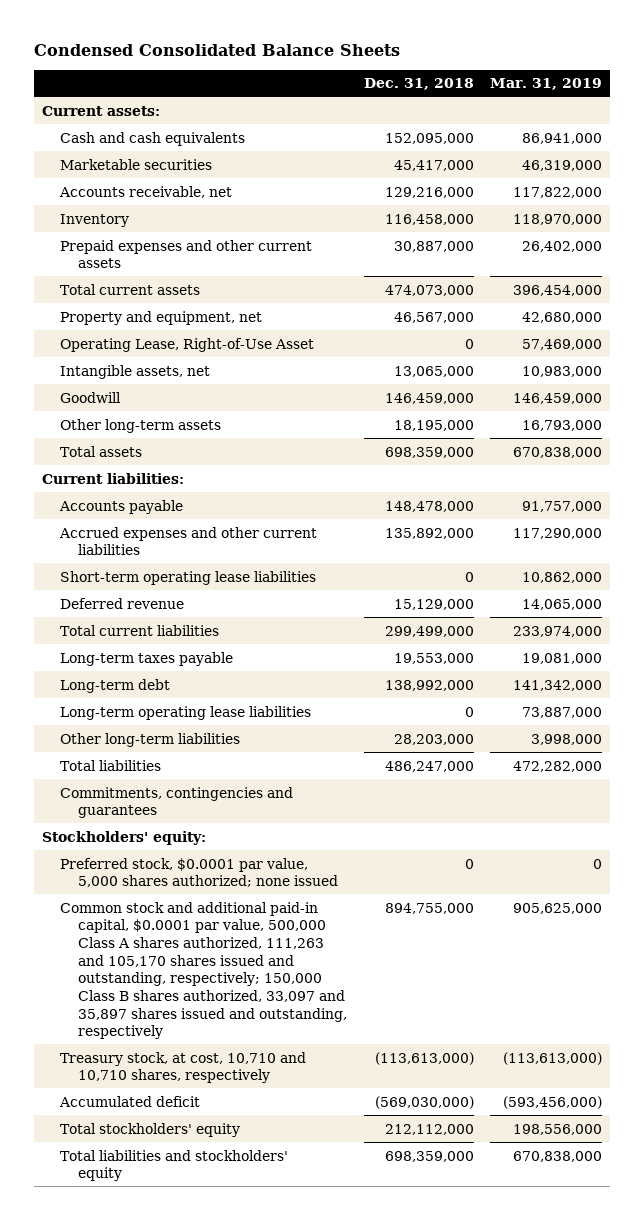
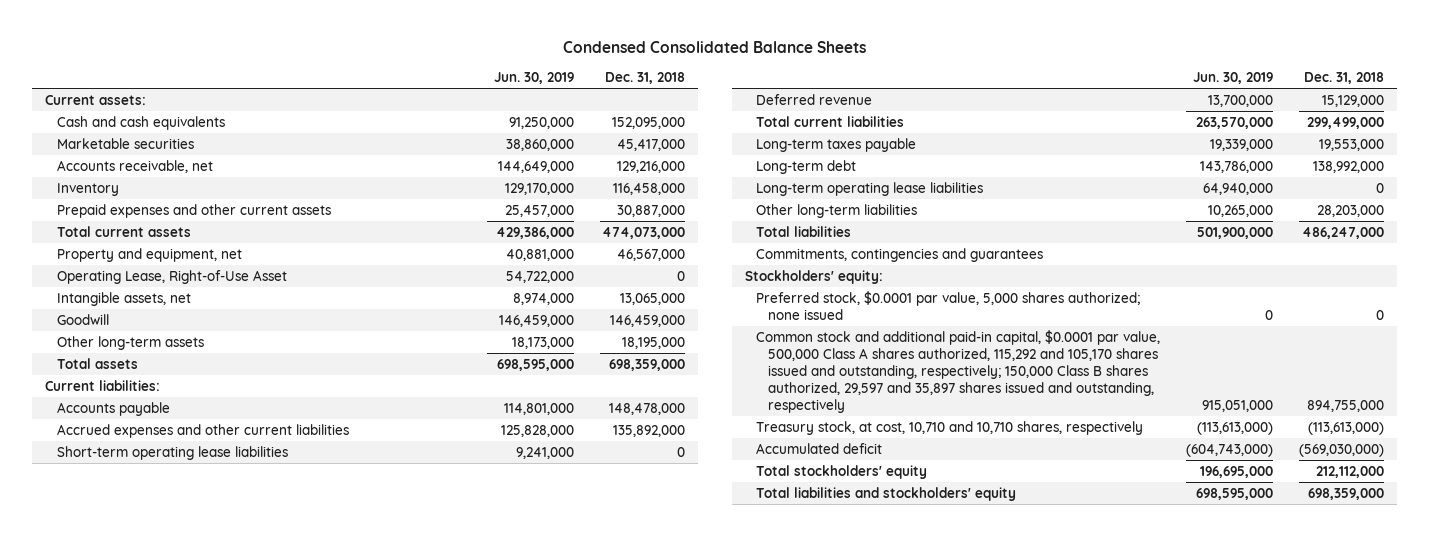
[489,78,602,91] Mar. 31, 2019 -> none
none -> [493,72,574,85] Jun. 30, 2019
[60,901,348,1040] Common stock and additional paid-in capital, $0.0001 par value, 500,000 Class A shares authorized, 111,263 and 105,170 shares issued and outstanding, respectively; 150,000 Class B shares authorized, 33,097 and 35,897 shares issued and outstanding, respectively -> [756,329,1161,413] Common stock and additional paid-in capital, $0.0001 par value, 500,000 Class A shares authorized, 115,292 and 105,170 shares issued and outstanding, respectively; 150,000 Class B shares authorized, 29,597 and 35,897 shares issued and outstanding, respectively

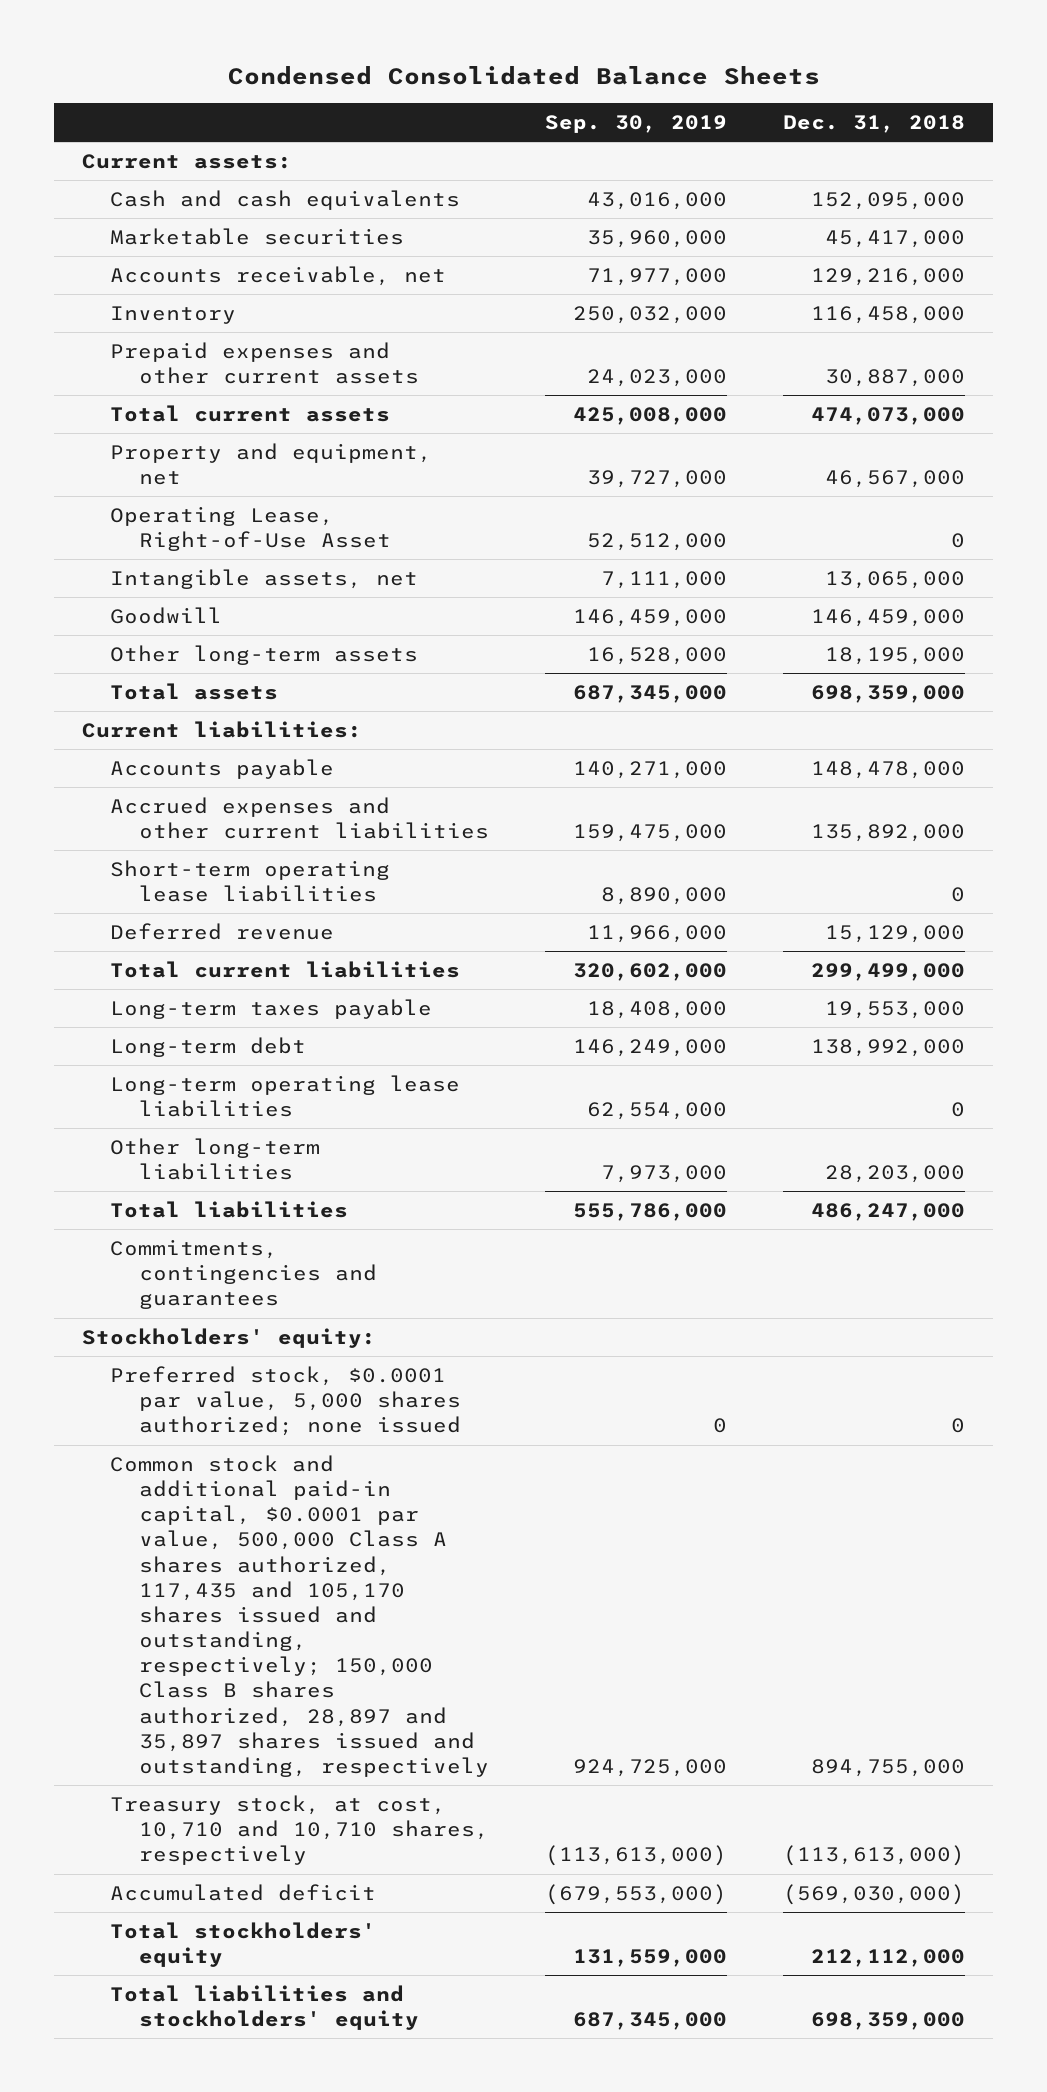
[493,72,574,85] Jun. 30, 2019 -> none
none -> [545,115,728,134] Sep. 30, 2019
[756,329,1161,413] Common stock and additional paid-in capital, $0.0001 par value, 500,000 Class A shares authorized, 115,292 and 105,170 shares issued and outstanding, respectively; 150,000 Class B shares authorized, 29,597 and 35,897 shares issued and outstanding, respectively -> [110,1454,490,1777] Common stock and additional paid-in capital, $0.0001 par value, 500,000 Class A shares authorized, 117,435 and 105,170 shares issued and outstanding, respectively; 150,000 Class B shares authorized, 28,897 and 35,897 shares issued and outstanding, respectively

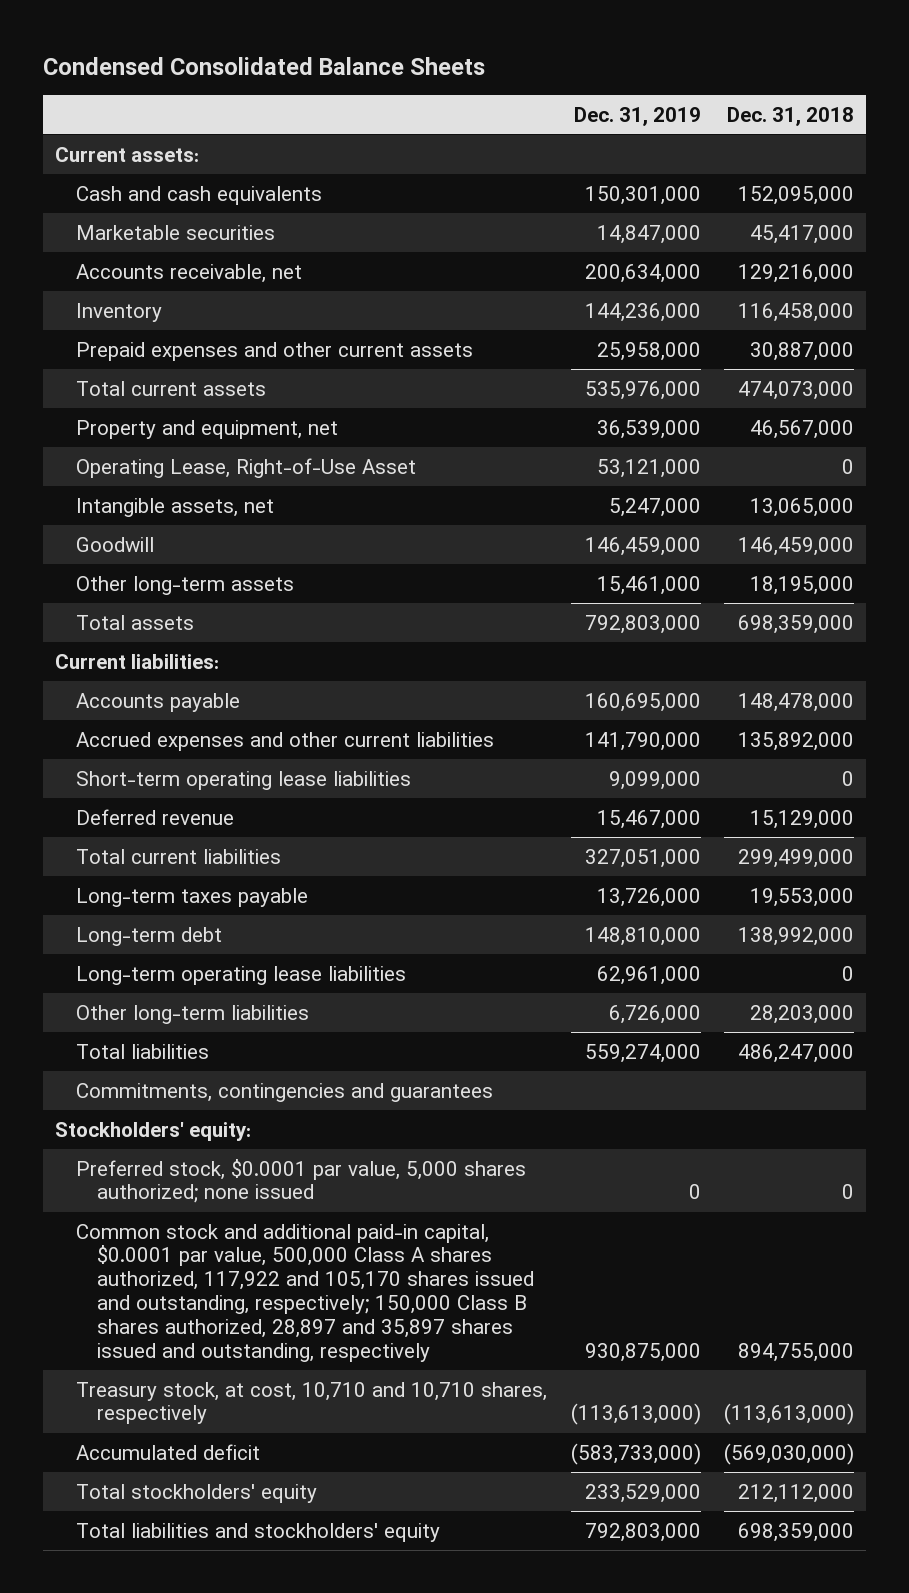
[545,115,728,134] Sep. 30, 2019 -> none
none -> [573,106,701,126] Dec. 31, 2019
[110,1454,490,1777] Common stock and additional paid-in capital, $0.0001 par value, 500,000 Class A shares authorized, 117,435 and 105,170 shares issued and outstanding, respectively; 150,000 Class B shares authorized, 28,897 and 35,897 shares issued and outstanding, respectively -> [76,1223,535,1362] Common stock and additional paid-in capital, $0.0001 par value, 500,000 Class A shares authorized, 117,922 and 105,170 shares issued and outstanding, respectively; 150,000 Class B shares authorized, 28,897 and 35,897 shares issued and outstanding, respectively

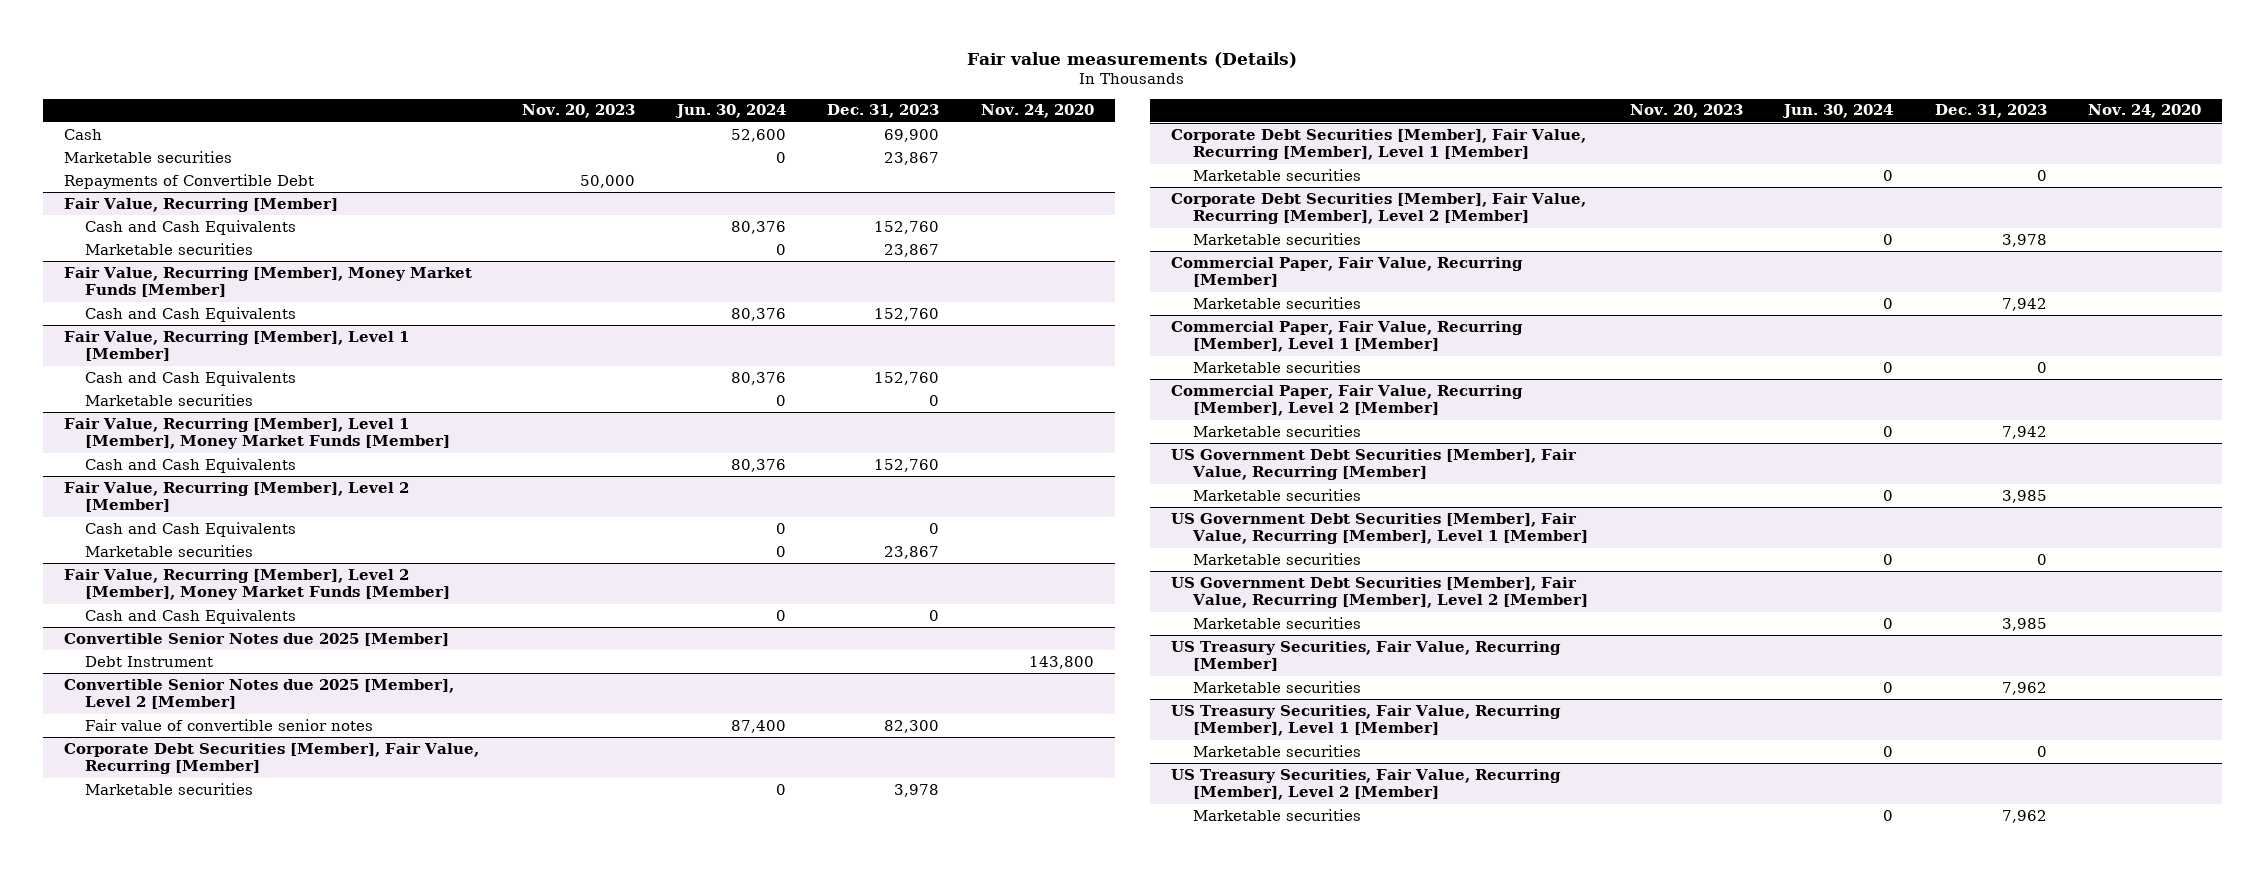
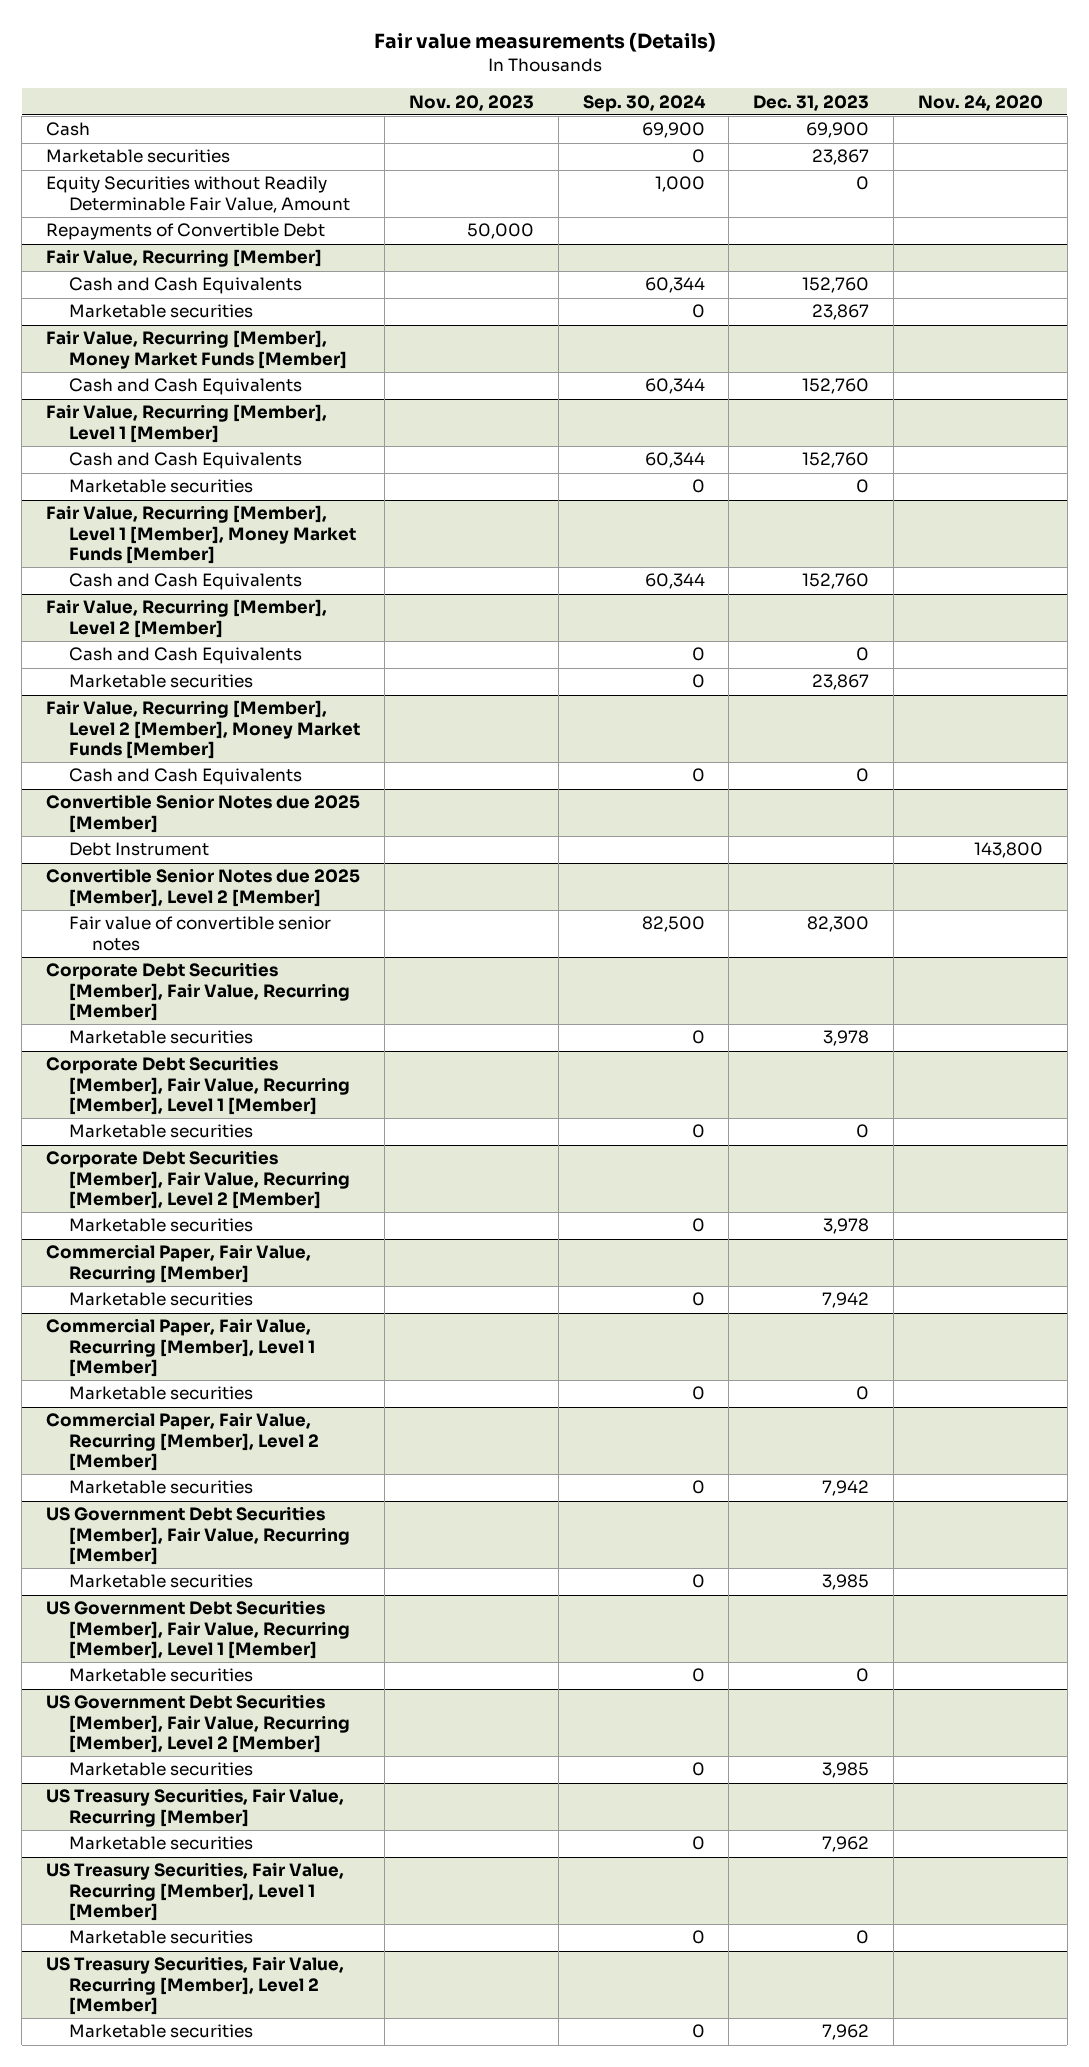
[674,104,786,119] Jun. 30, 2024 -> none
none -> [582,94,706,112] Sep. 30, 2024
none -> [46,176,351,213] Equity Securities without Readily Determinable Fair Value, Amount

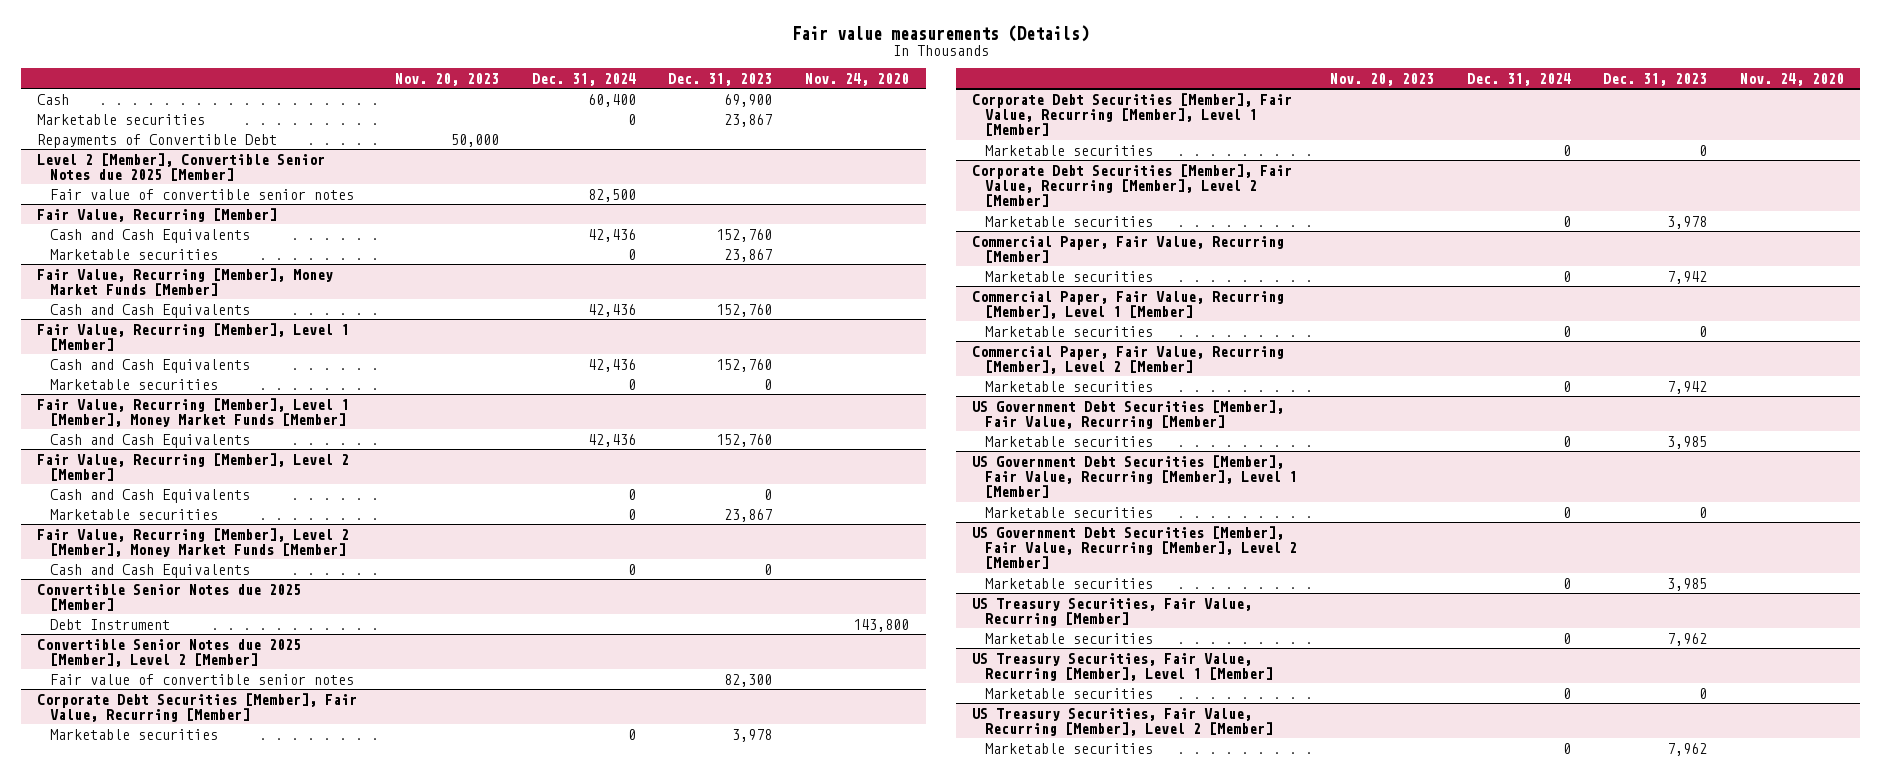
[582,94,706,112] Sep. 30, 2024 -> none
none -> [531,72,636,86] Dec. 31, 2024
[46,176,351,213] Equity Securities without Readily Determinable Fair Value, Amount -> none
none -> [37,152,326,181] Level 2 [Member], Convertible Senior Notes due 2025 [Member]
none -> [50,188,355,200] Fair value of convertible senior notes

